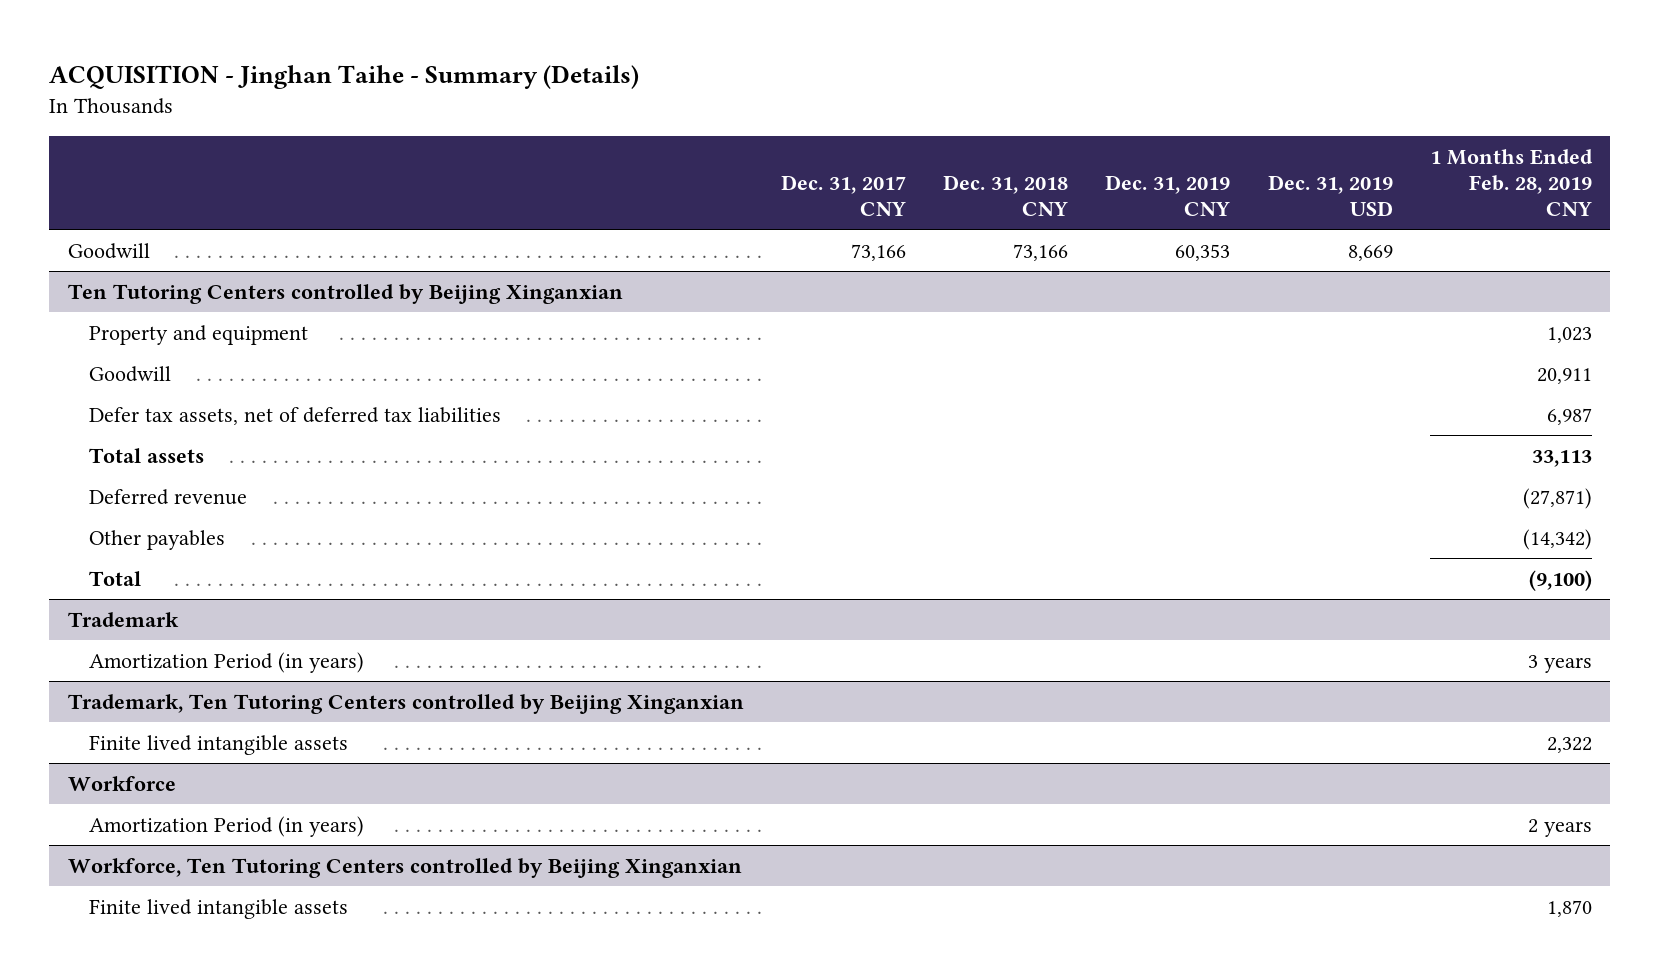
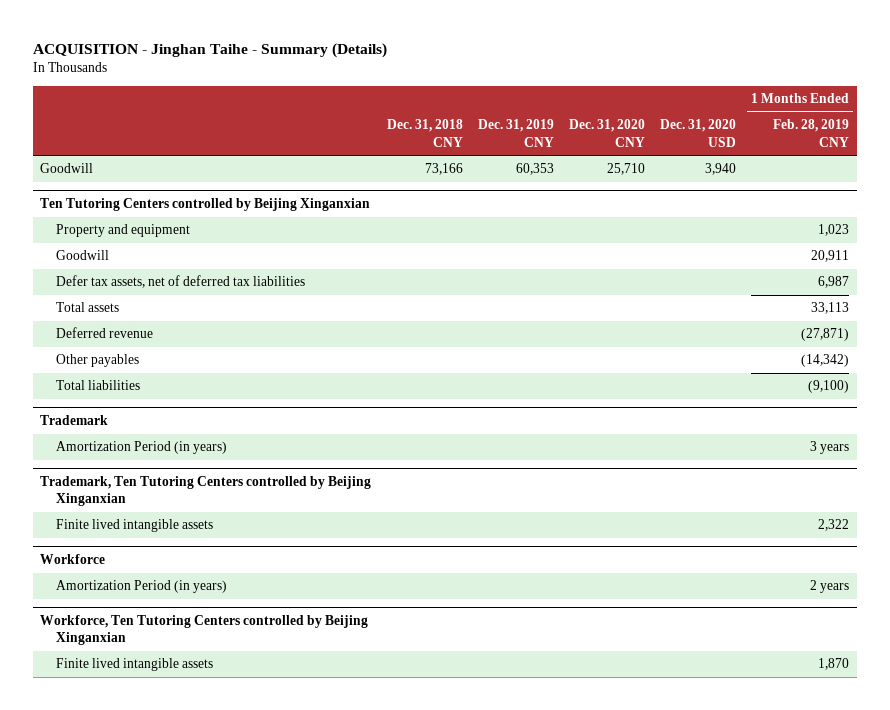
[780,174,906,216] Dec. 31, 2017 CNY -> none
[1267,174,1393,216] Dec. 31, 2019 USD -> none
none -> [568,119,645,147] Dec. 31, 2020 CNY
none -> [660,119,737,147] Dec. 31, 2020 USD
[88,570,141,586] Total -> [55,380,140,391] Total liabilities

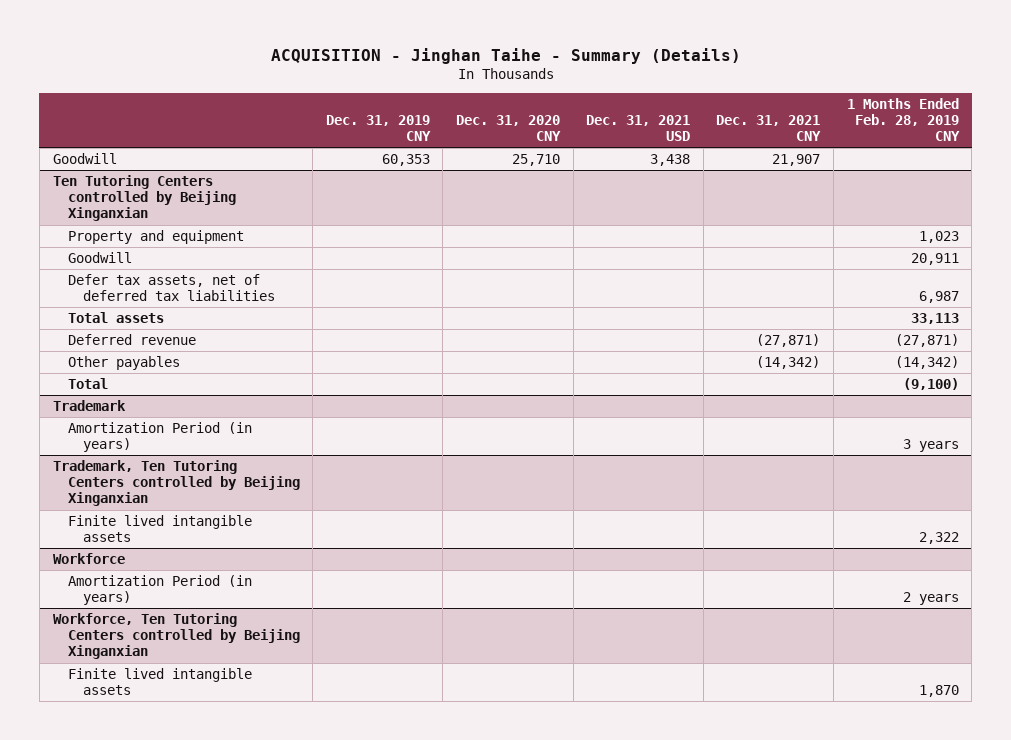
[386,119,463,147] Dec. 31, 2018 CNY -> none
[660,119,737,147] Dec. 31, 2020 USD -> none
none -> [586,114,691,142] Dec. 31, 2021 USD
none -> [716,114,822,142] Dec. 31, 2021 CNY
[55,380,140,391] Total liabilities -> [67,378,108,390] Total

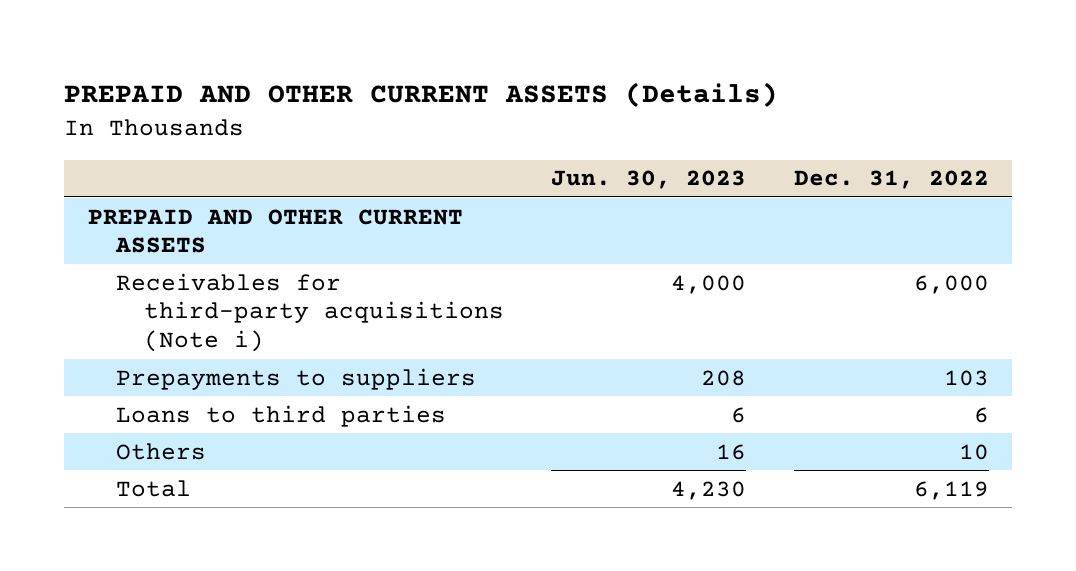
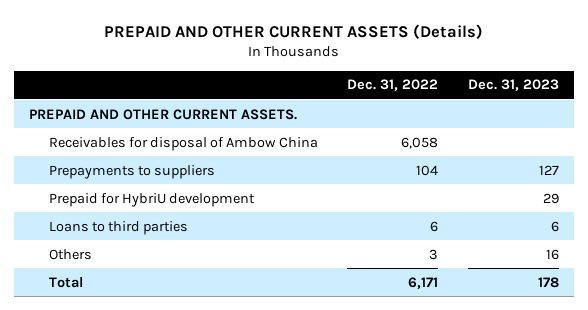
[551,170,747,190] Jun. 30, 2023 -> none
none -> [467,79,559,92] Dec. 31, 2023
[115,272,504,353] Receivables for third-party acquisitions (Note i) -> none
[87,208,463,254] PREPAID AND OTHER CURRENT ASSETS -> [28,108,297,120] PREPAID AND OTHER CURRENT ASSETS.
none -> [48,136,318,151] Receivables for disposal of Ambow China
[943,369,989,386] 103 -> [416,164,439,176] 104
none -> [48,192,255,207] Prepaid for HybriU development
[958,443,989,460] 10 -> [429,248,439,260] 3
[913,480,989,500] 6,119 -> [408,276,439,289] 6,171

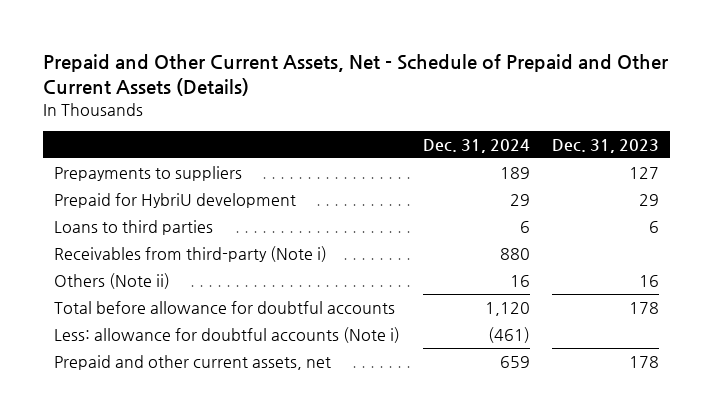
[103,23,483,39] PREPAID AND OTHER CURRENT ASSETS (Details) -> [42,54,668,97] Prepaid and Other Current Assets, Net - Schedule of Prepaid and Other Current Assets (Details)
[347,79,439,92] Dec. 31, 2022 -> none
none -> [422,139,530,154] Dec. 31, 2024
[28,108,297,120] PREPAID AND OTHER CURRENT ASSETS. -> none
[48,136,318,151] Receivables for disposal of Ambow China -> none
none -> [54,246,328,263] Receivables from third-party (Note i)
[48,248,92,260] Others -> [54,273,171,290] Others (Note ii)
none -> [54,301,396,315] Total before allowance for doubtful accounts
none -> [54,327,401,344] Less: allowance for doubtful accounts (Note i)
[48,276,83,288] Total -> [54,355,332,371] Prepaid and other current assets, net

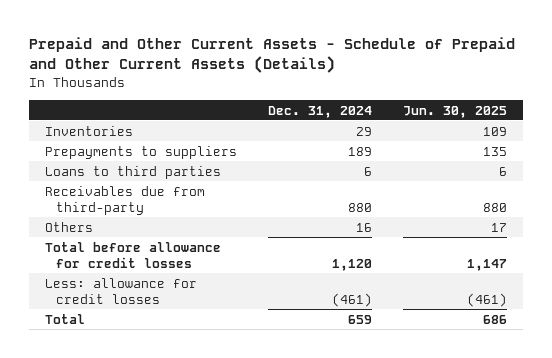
[42,54,668,97] Prepaid and Other Current Assets, Net - Schedule of Prepaid and Other Current Assets (Details) -> [28,37,515,74] Prepaid and Other Current Assets - Schedule of Prepaid and Other Current Assets (Details)
[551,139,659,154] Dec. 31, 2023 -> none
none -> [403,105,508,118] Jun. 30, 2025
none -> [44,125,133,136] Inventories
[54,193,297,209] Prepaid for HybriU development -> none
[54,246,328,263] Receivables from third-party (Note i) -> [44,185,205,215] Receivables due from third-party
[54,273,171,290] Others (Note ii) -> [44,221,93,232] Others
[54,301,396,315] Total before allowance for doubtful accounts -> [44,241,221,268] Total before allowance for credit losses
[54,327,401,344] Less: allowance for doubtful accounts (Note i) -> [44,277,197,304] Less: allowance for credit losses
[54,355,332,371] Prepaid and other current assets, net -> [44,313,85,324] Total

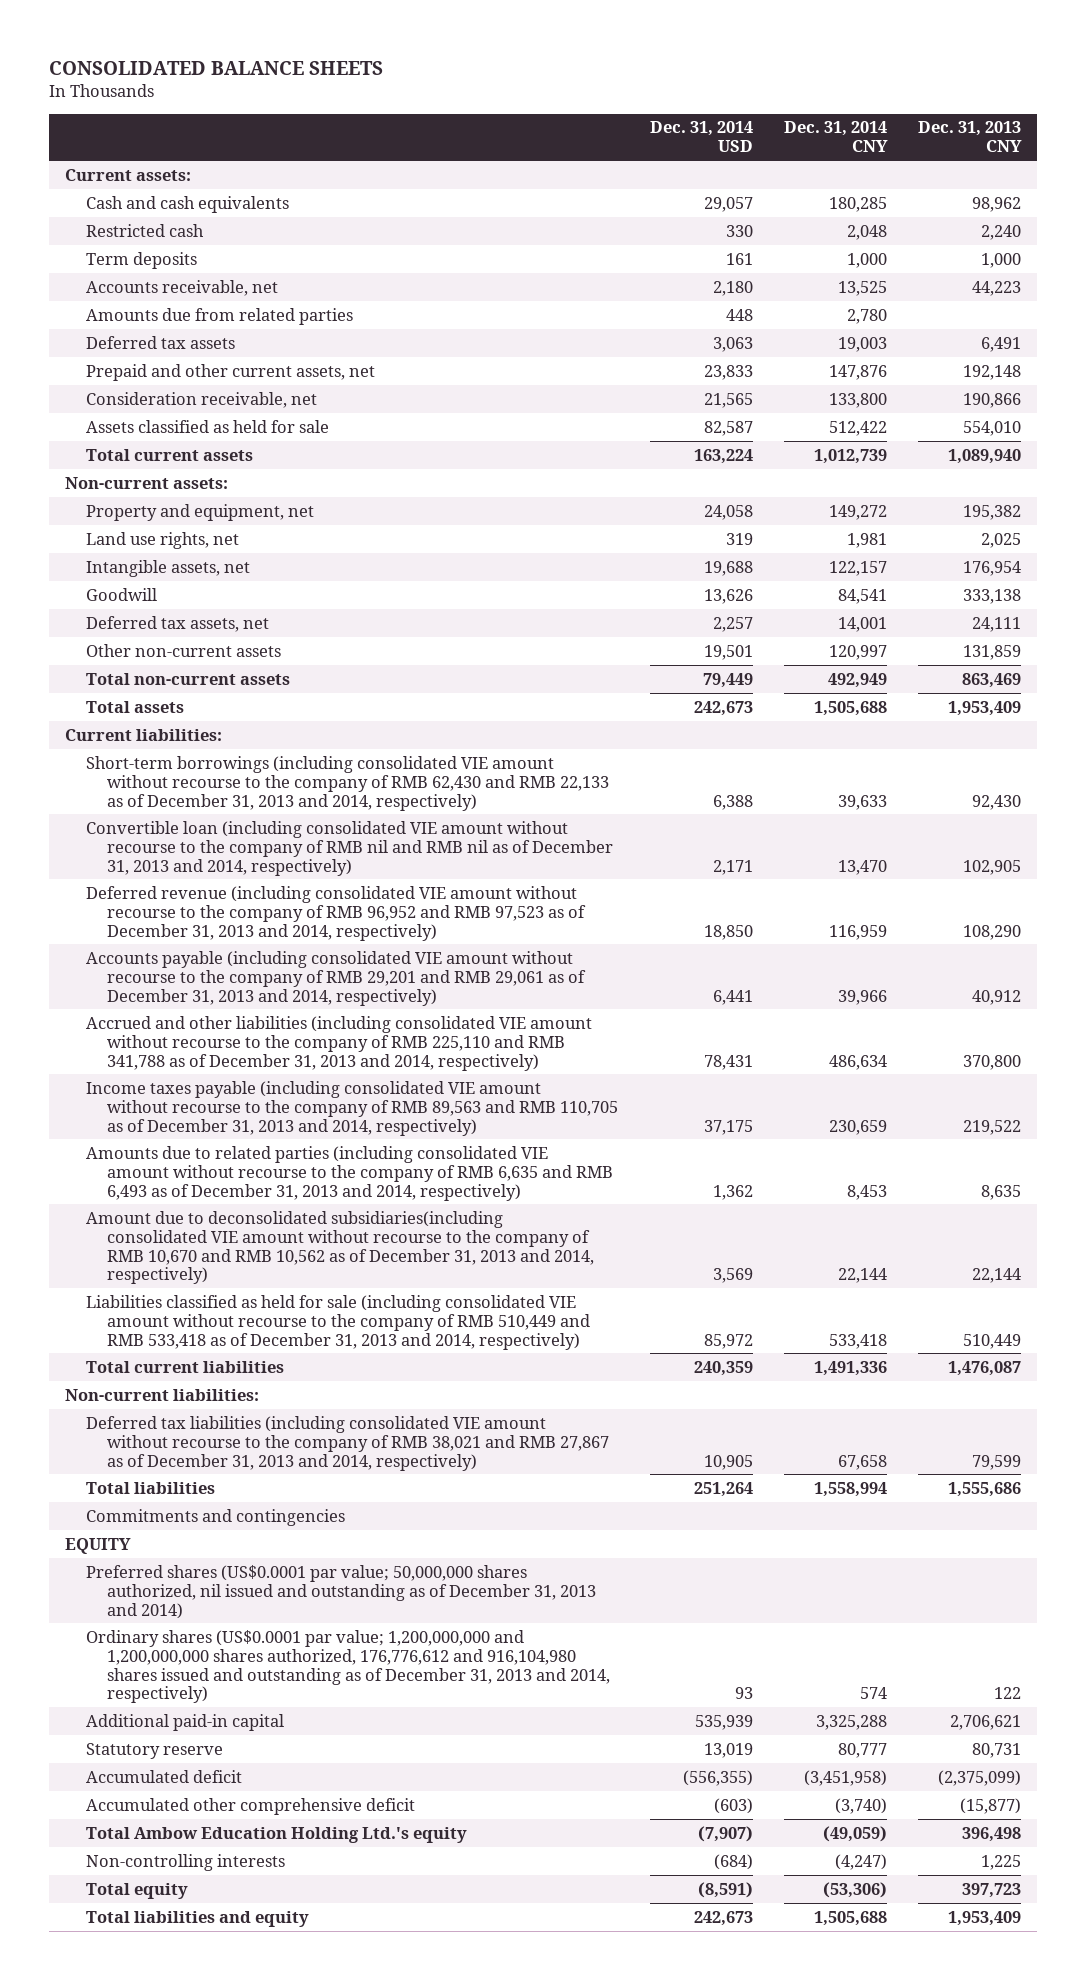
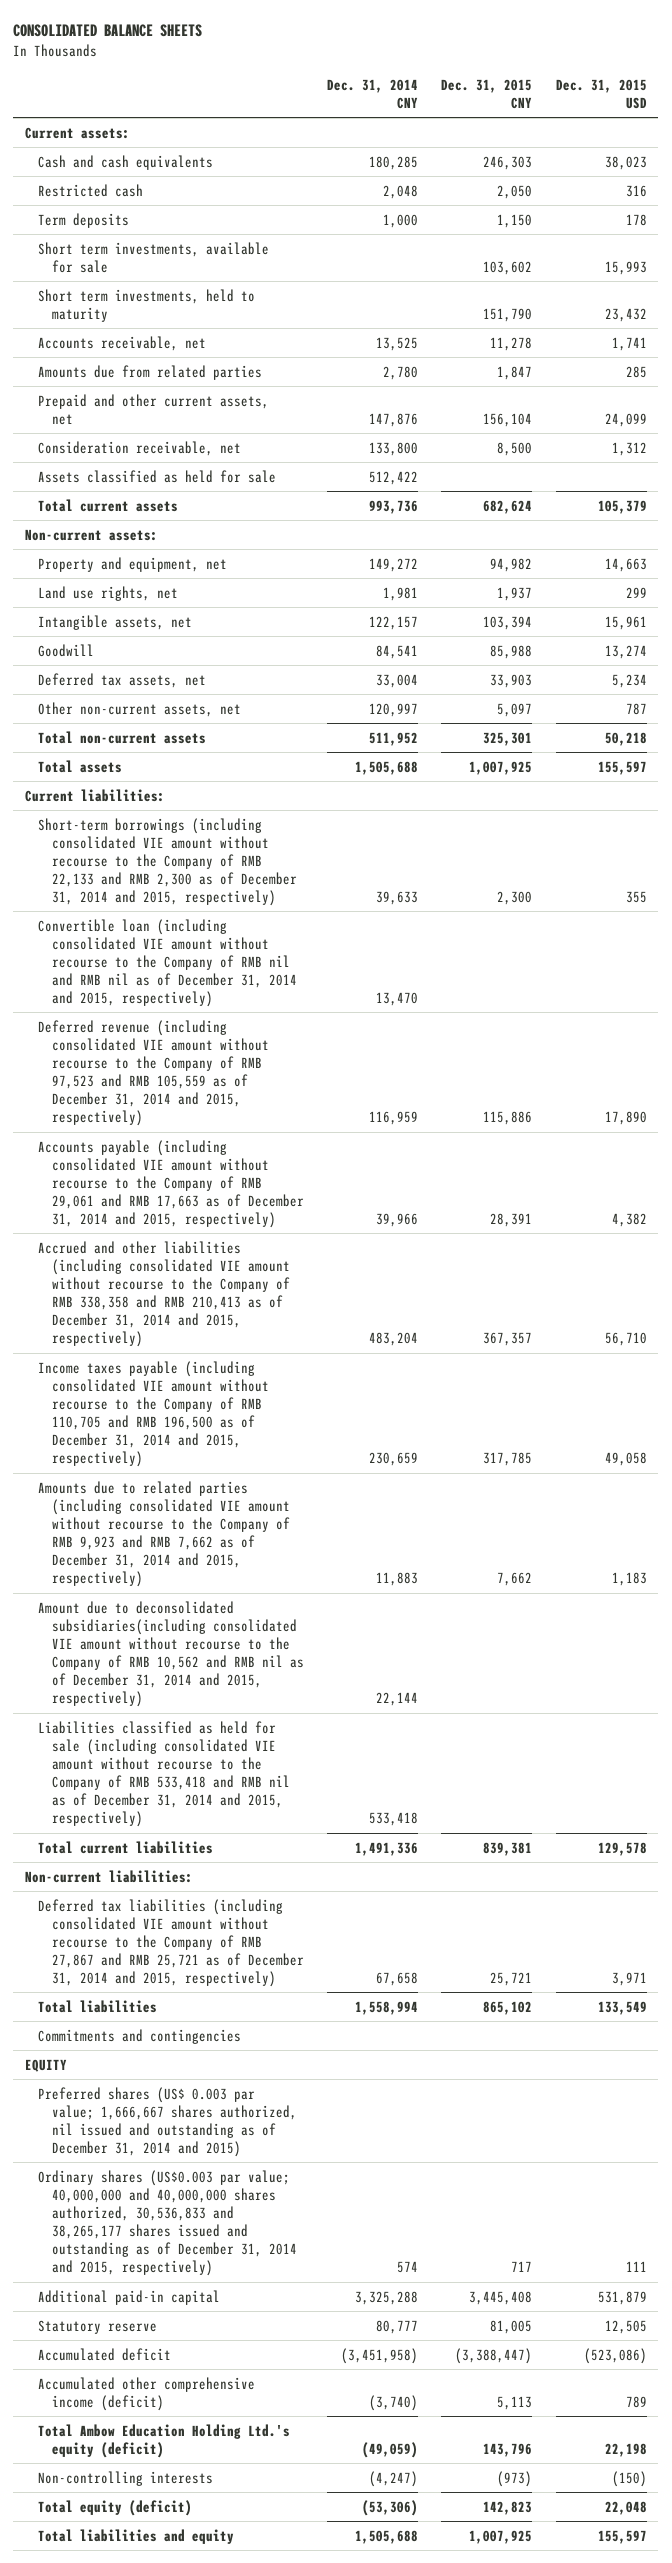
[649,121,753,153] Dec. 31, 2014 USD -> none
[918,121,1023,153] Dec. 31, 2013 CNY -> none
none -> [441,78,533,109] Dec. 31, 2015 CNY
none -> [555,78,647,109] Dec. 31, 2015 USD
none -> [38,241,270,273] Short term investments, available for sale
none -> [38,288,256,322] Short term investments, held to maturity
[86,335,236,349] Deferred tax assets -> none
[813,448,887,464] 1,012,739 -> [368,499,418,514] 993,736
[837,616,887,632] 14,001 -> [375,673,418,688] 33,004
[86,643,282,657] Other non-current assets -> [38,701,242,717] Other non-current assets, net
[827,672,887,688] 492,949 -> [368,731,418,746] 511,952
[86,755,610,811] Short-term borrowings (including consolidated VIE amount without recourse to the company of RMB 62,430 and RMB 22,133 as of December 31, 2013 and 2014, respectively) -> [38,817,297,907] Short-term borrowings (including consolidated VIE amount without recourse to the Company of RMB 22,133 and RMB 2,300 as of December 31, 2014 and 2015, respectively)
[86,820,614,876] Convertible loan (including consolidated VIE amount without recourse to the company of RMB nil and RMB nil as of December 31, 2013 and 2014, respectively) -> [38,918,297,1008] Convertible loan (including consolidated VIE amount without recourse to the Company of RMB nil and RMB nil as of December 31, 2014 and 2015, respectively)
[86,885,587,941] Deferred revenue (including consolidated VIE amount without recourse to the company of RMB 96,952 and RMB 97,523 as of December 31, 2013 and 2014, respectively) -> [38,1019,269,1127] Deferred revenue (including consolidated VIE amount without recourse to the Company of RMB 97,523 and RMB 105,559 as of December 31, 2014 and 2015, respectively)
[86,950,587,1006] Accounts payable (including consolidated VIE amount without recourse to the company of RMB 29,201 and RMB 29,061 as of December 31, 2013 and 2014, respectively) -> [38,1139,304,1229] Accounts payable (including consolidated VIE amount without recourse to the Company of RMB 29,061 and RMB 17,663 as of December 31, 2014 and 2015, respectively)
[86,1015,593,1071] Accrued and other liabilities (including consolidated VIE amount without recourse to the company of RMB 225,110 and RMB 341,788 as of December 31, 2013 and 2014, respectively) -> [38,1240,290,1348] Accrued and other liabilities (including consolidated VIE amount without recourse to the Company of RMB 338,358 and RMB 210,413 as of December 31, 2014 and 2015, respectively)
[828,1054,887,1070] 486,634 -> [368,1332,418,1347] 483,204
[86,1080,619,1136] Income taxes payable (including consolidated VIE amount without recourse to the company of RMB 89,563 and RMB 110,705 as of December 31, 2013 and 2014, respectively) -> [38,1360,269,1468] Income taxes payable (including consolidated VIE amount without recourse to the Company of RMB 110,705 and RMB 196,500 as of December 31, 2014 and 2015, respectively)
[86,1145,614,1201] Amounts due to related parties (including consolidated VIE amount without recourse to the company of RMB 6,635 and RMB 6,493 as of December 31, 2013 and 2014, respectively) -> [38,1480,290,1588] Amounts due to related parties (including consolidated VIE amount without recourse to the Company of RMB 9,923 and RMB 7,662 as of December 31, 2014 and 2015, respectively)
[846,1184,887,1200] 8,453 -> [375,1572,418,1587] 11,883
[86,1210,595,1285] Amount due to deconsolidated subsidiaries(including consolidated VIE amount without recourse to the company of RMB 10,670 and RMB 10,562 as of December 31, 2013 and 2014, respectively) -> [38,1600,304,1708] Amount due to deconsolidated subsidiaries(including consolidated VIE amount without recourse to the Company of RMB 10,562 and RMB nil as of December 31, 2014 and 2015, respectively)
[86,1294,591,1350] Liabilities classified as held for sale (including consolidated VIE amount without recourse to the company of RMB 510,449 and RMB 533,418 as of December 31, 2013 and 2014, respectively) -> [38,1720,290,1828] Liabilities classified as held for sale (including consolidated VIE amount without recourse to the Company of RMB 533,418 and RMB nil as of December 31, 2014 and 2015, respectively)
[86,1415,610,1471] Deferred tax liabilities (including consolidated VIE amount without recourse to the company of RMB 38,021 and RMB 27,867 as of December 31, 2013 and 2014, respectively) -> [38,1898,304,1988] Deferred tax liabilities (including consolidated VIE amount without recourse to the Company of RMB 27,867 and RMB 25,721 as of December 31, 2014 and 2015, respectively)
[86,1564,597,1619] Preferred shares (US$0.0001 par value; 50,000,000 shares authorized, nil issued and outstanding as of December 31, 2013 and 2014) -> [38,2086,297,2157] Preferred shares (US$ 0.003 par value; 1,666,667 shares authorized, nil issued and outstanding as of December 31, 2014 and 2015)
[86,1629,611,1704] Ordinary shares (US$0.0001 par value; 1,200,000,000 and 1,200,000,000 shares authorized, 176,776,612 and 916,104,980 shares issued and outstanding as of December 31, 2013 and 2014, respectively) -> [38,2169,297,2277] Ordinary shares (US$0.003 par value; 40,000,000 and 40,000,000 shares authorized, 30,536,833 and 38,265,177 shares issued and outstanding as of December 31, 2014 and 2015, respectively)
[86,1797,416,1815] Accumulated other comprehensive deficit -> [38,2376,256,2411] Accumulated other comprehensive income (deficit)
[86,1826,468,1843] Total Ambow Education Holding Ltd.'s equity -> [38,2423,291,2458] Total Ambow Education Holding Ltd.'s equity (deficit)
[86,1882,189,1899] Total equity -> [38,2499,193,2516] Total equity (deficit)

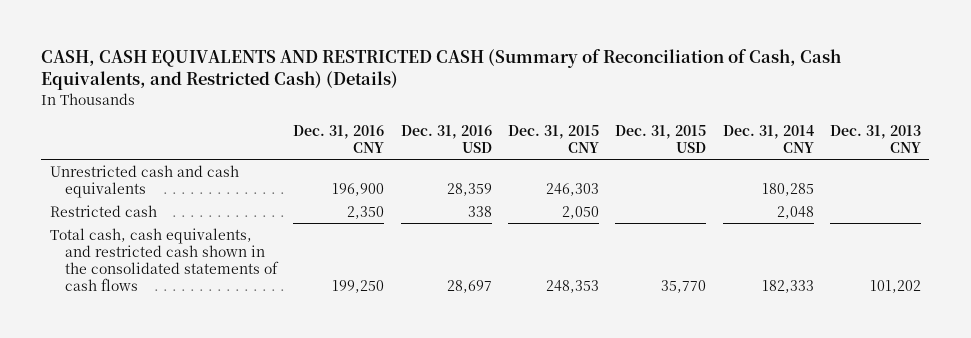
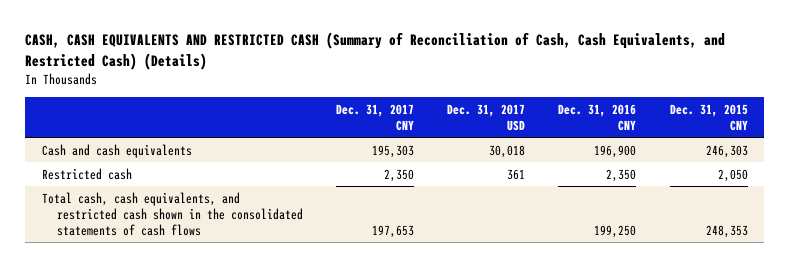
[400,124,492,153] Dec. 31, 2016 USD -> none
[615,124,707,153] Dec. 31, 2015 USD -> none
[722,124,814,153] Dec. 31, 2014 CNY -> none
[830,124,922,153] Dec. 31, 2013 CNY -> none
none -> [336,103,415,131] Dec. 31, 2017 CNY
none -> [447,103,526,131] Dec. 31, 2017 USD
[49,164,239,198] Unrestricted cash and cash equivalents -> [41,143,192,158] Cash and cash equivalents

